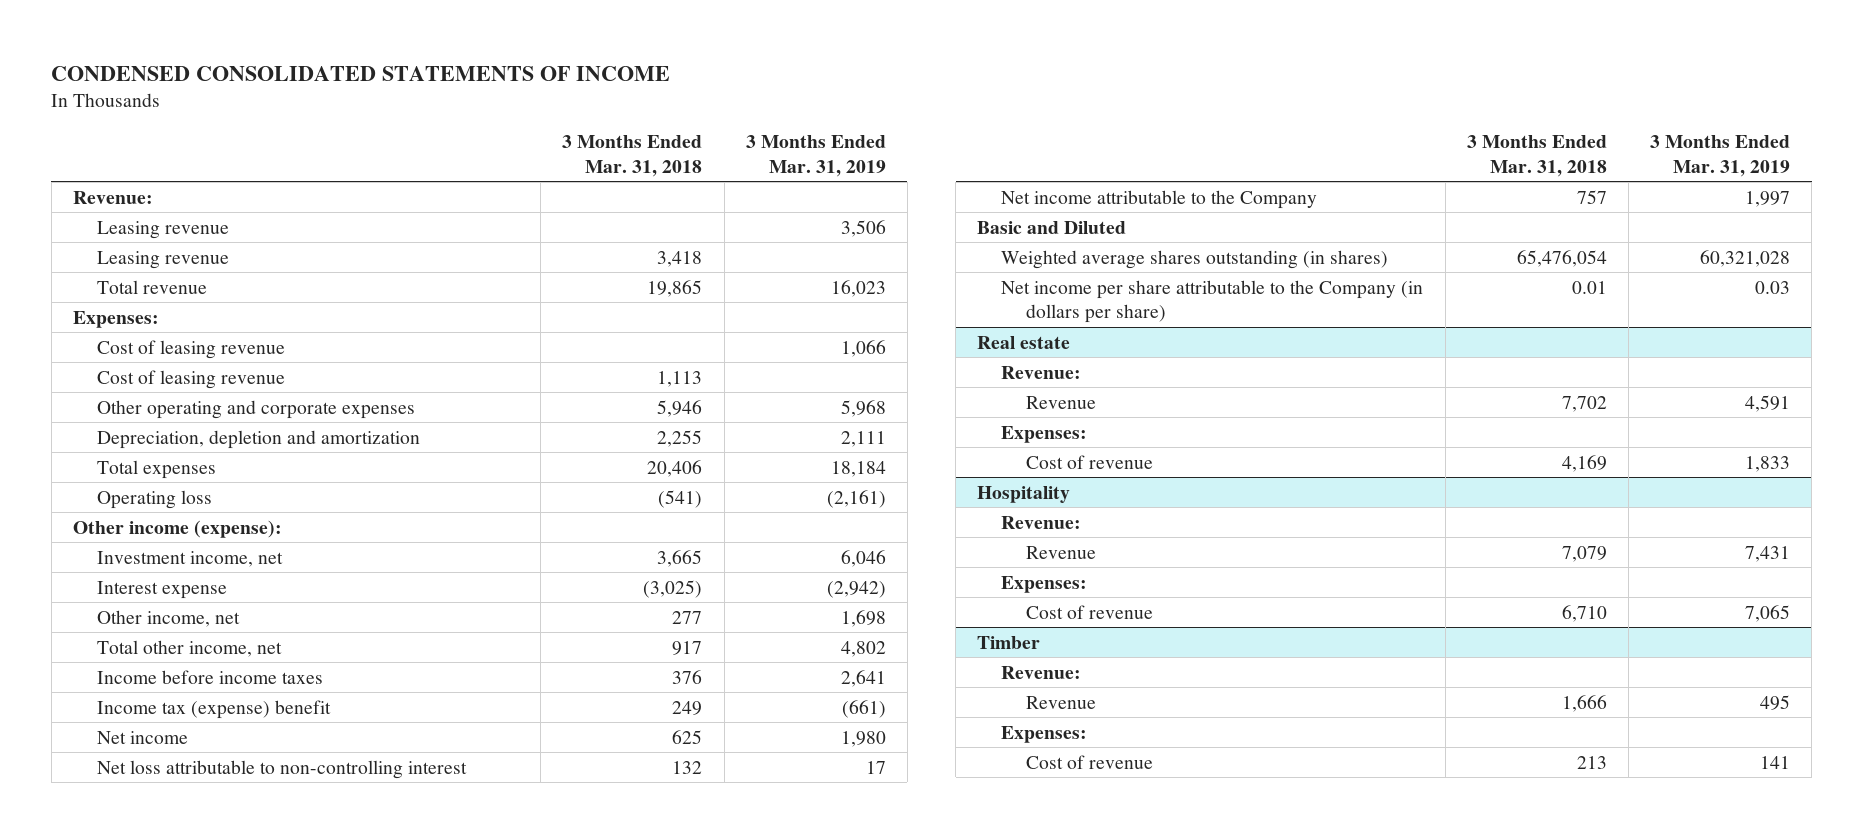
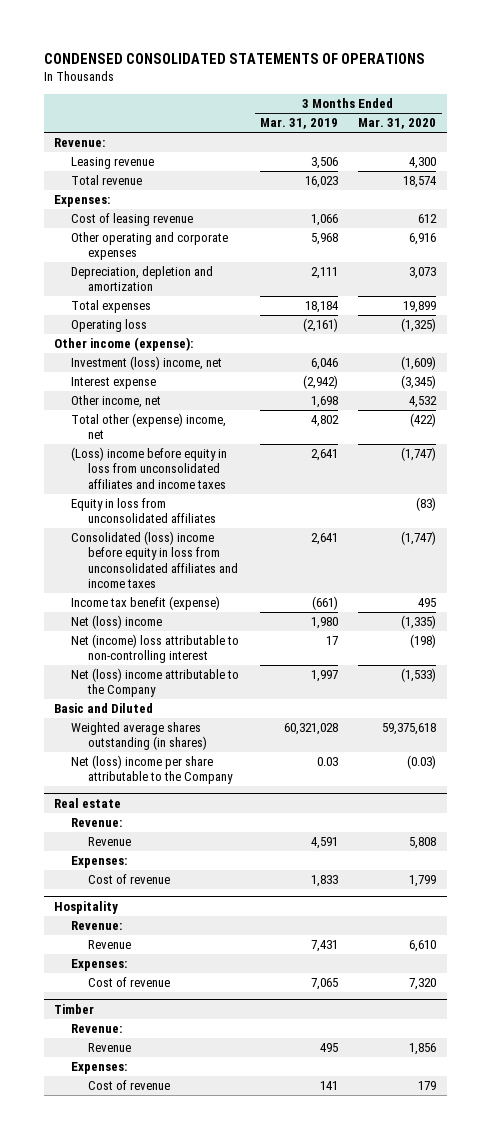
[51,66,671,82] CONDENSED CONSOLIDATED STATEMENTS OF INCOME -> [44,53,426,65] CONDENSED CONSOLIDATED STATEMENTS OF OPERATIONS
[562,135,703,177] 3 Months Ended Mar. 31, 2018 -> none
none -> [358,118,437,130] Mar. 31, 2020
[97,250,230,269] Leasing revenue -> none
[97,369,286,389] Cost of leasing revenue -> none
[97,550,284,567] Investment income, net -> [71,356,223,371] Investment (loss) income, net
[97,639,283,657] Total other income, net -> [71,413,227,440] Total other (expense) income, net
none -> [71,447,228,489] (Loss) income before equity in loss from unconsolidated affiliates and income taxes
none -> [71,498,217,524] Equity in loss from unconsolidated affiliates
[97,669,324,684] Income before income taxes -> [71,531,239,589] Consolidated (loss) income before equity in loss from unconsolidated affiliates and income taxes
[97,699,332,719] Income tax (expense) benefit -> [71,596,221,611] Income tax benefit (expense)
[97,730,189,744] Net income -> [71,615,163,630] Net (loss) income
[97,759,468,779] Net loss attributable to non-controlling interest -> [71,634,240,664] Net (income) loss attributable to non-controlling interest
[1001,189,1318,209] Net income attributable to the Company -> [71,668,240,698] Net (loss) income attributable to the Company
[1001,279,1424,323] Net income per share attributable to the Company (in dollars per share) -> [71,755,234,785] Net (loss) income per share attributable to the Company

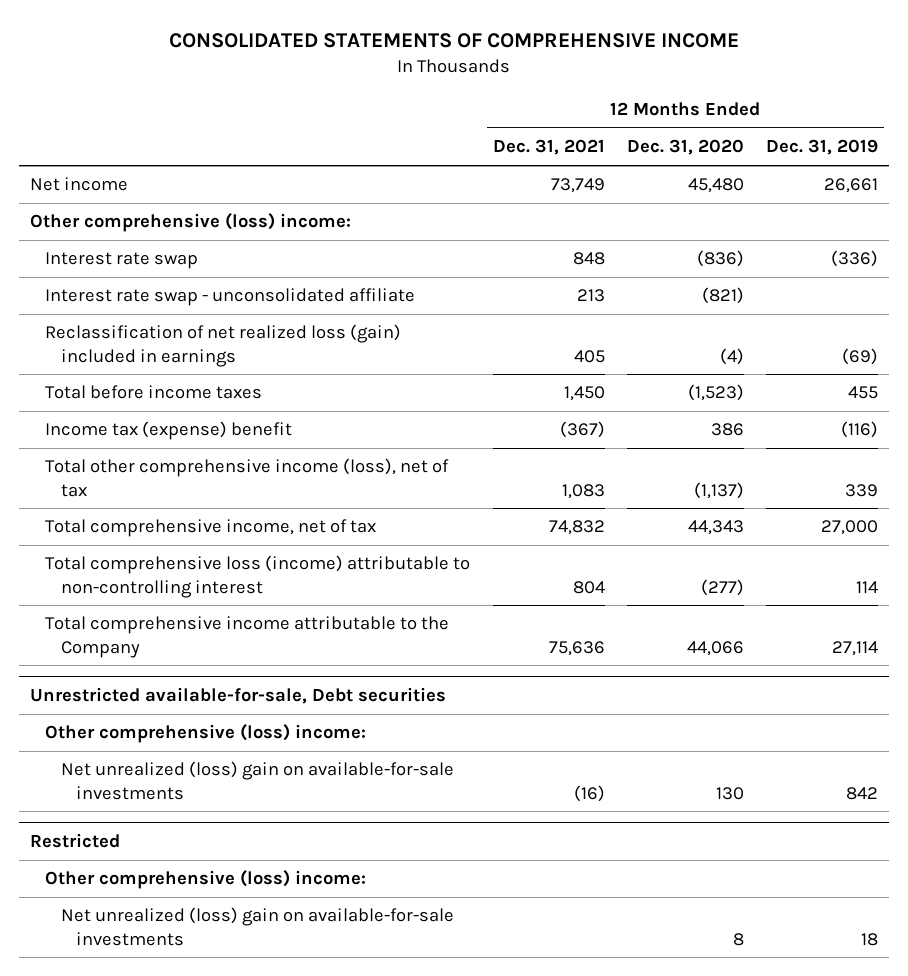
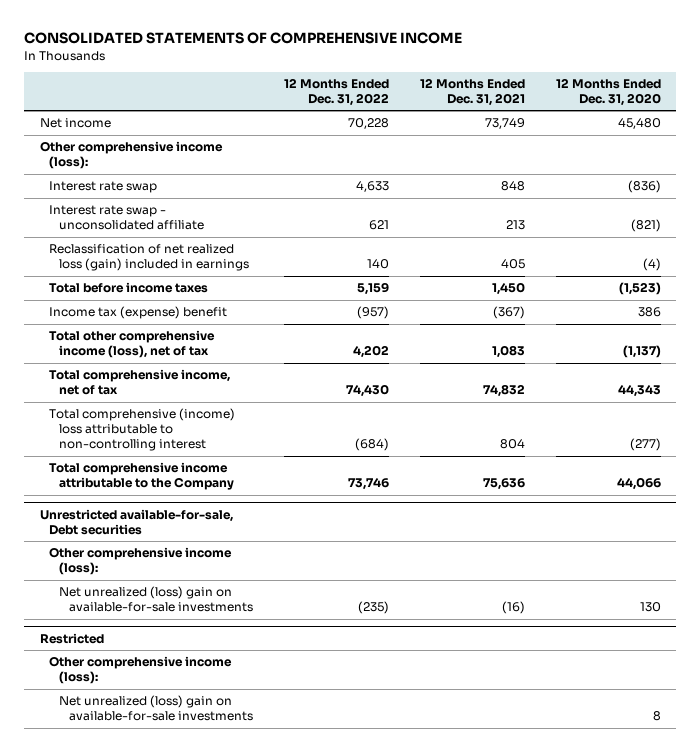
[766,139,879,156] Dec. 31, 2019 -> none
none -> [283,78,389,106] 12 Months Ended Dec. 31, 2022
[29,213,351,233] Other comprehensive (loss) income: -> [39,141,223,170] Other comprehensive income (loss):
[45,555,471,598] Total comprehensive loss (income) attributable to non-controlling interest -> [49,408,236,452] Total comprehensive (income) loss attributable to non-controlling interest
[45,724,367,744] Other comprehensive (loss) income: -> [49,547,233,576] Other comprehensive income (loss):
[45,870,367,890] Other comprehensive (loss) income: -> [49,656,233,685] Other comprehensive income (loss):

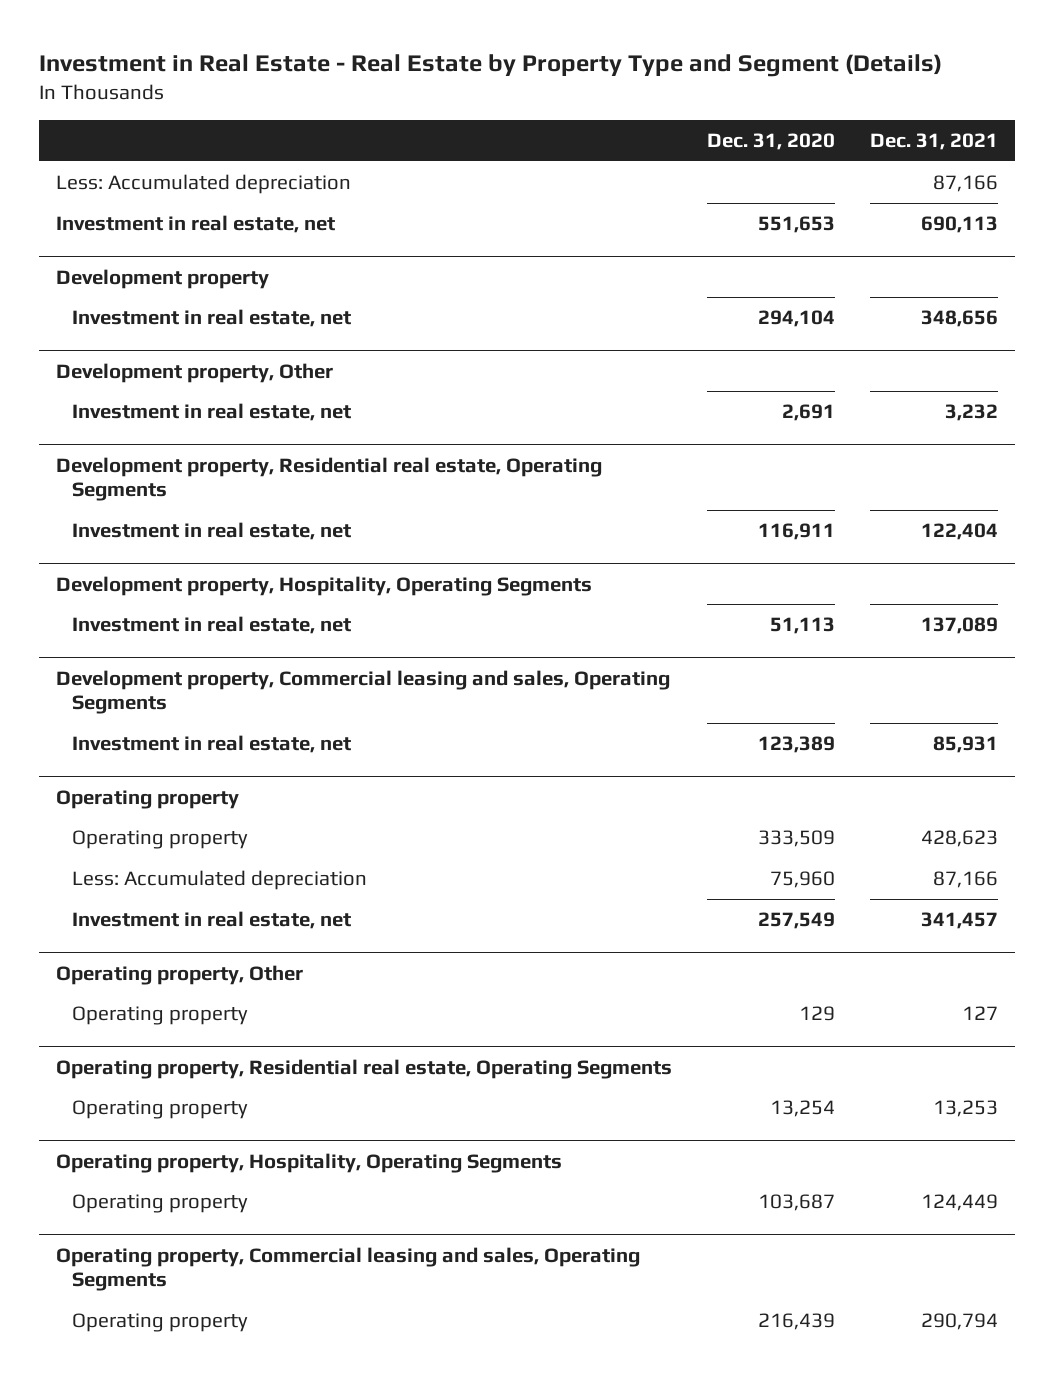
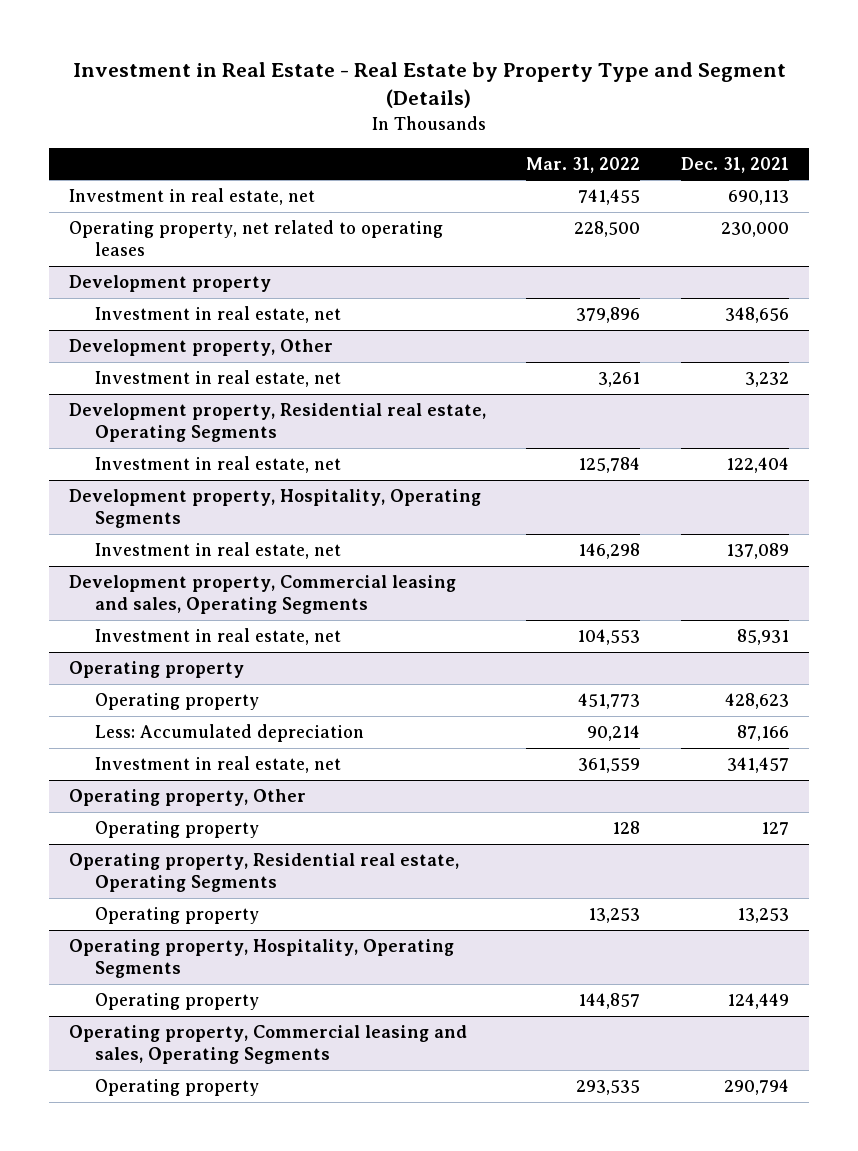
[706,133,835,151] Dec. 31, 2020 -> none
none -> [526,156,641,173] Mar. 31, 2022
[56,174,352,195] Less: Accumulated depreciation -> none
none -> [69,220,444,257] Operating property, net related to operating leases

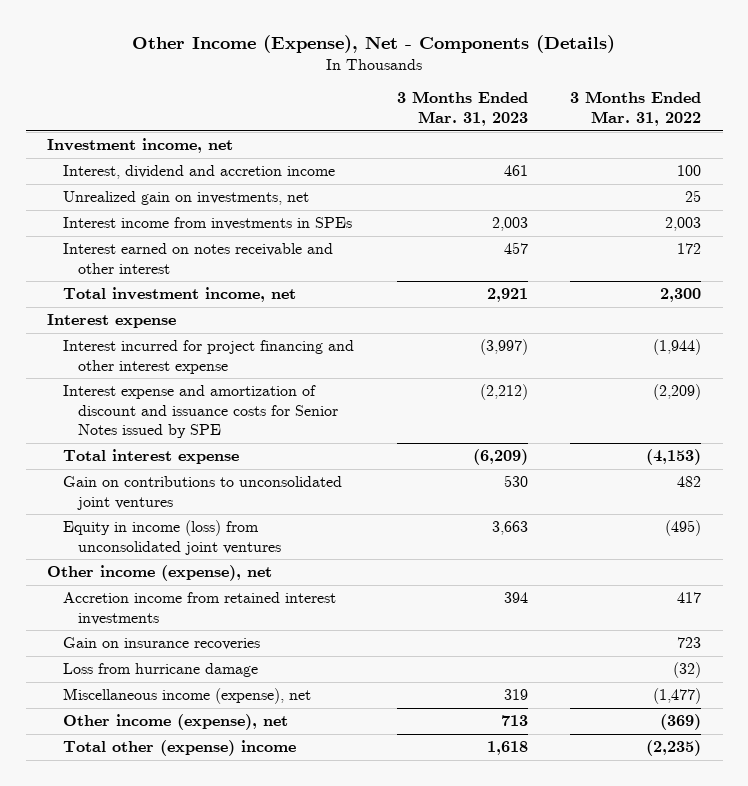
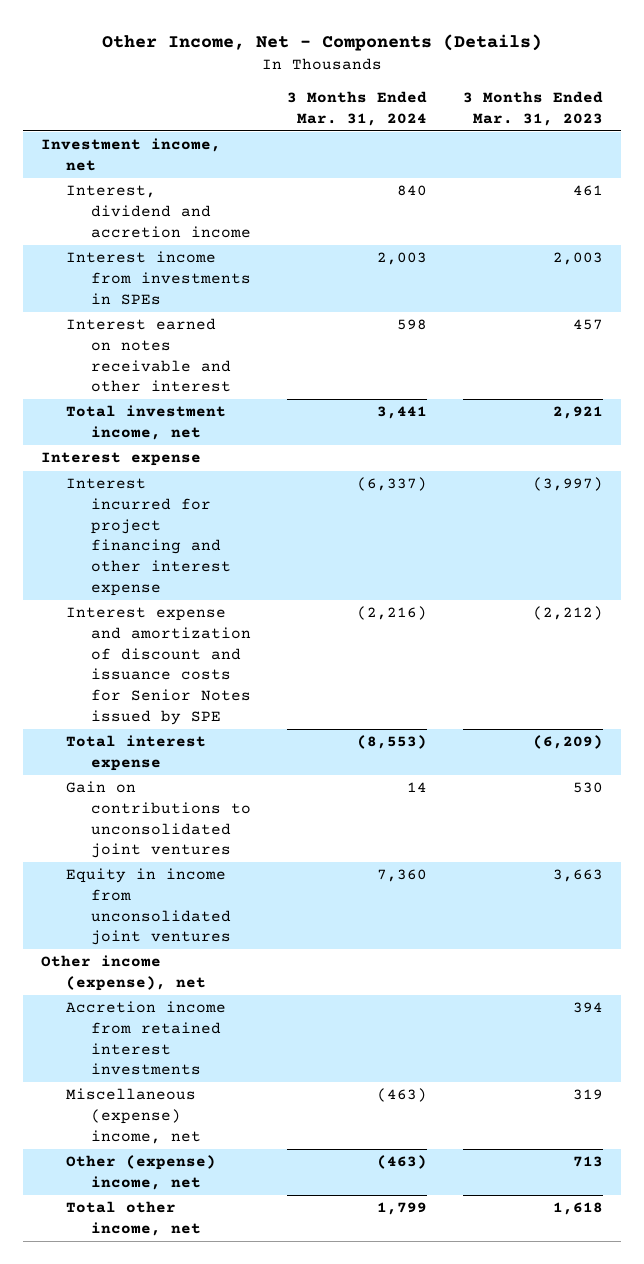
[132,35,616,54] Other Income (Expense), Net - Components (Details) -> [102,34,543,52] Other Income, Net - Components (Details)
[570,91,702,126] 3 Months Ended Mar. 31, 2022 -> none
none -> [287,91,428,126] 3 Months Ended Mar. 31, 2024
[62,191,309,206] Unrealized gain on investments, net -> none
[62,520,282,555] Equity in income (loss) from unconsolidated joint ventures -> [65,868,231,946] Equity in income from unconsolidated joint ventures
[62,637,260,651] Gain on insurance recoveries -> none
[62,663,258,678] Loss from hurricane damage -> none
[62,688,311,705] Miscellaneous income (expense), net -> [65,1088,201,1144] Miscellaneous (expense) income, net
[62,714,288,731] Other income (expense), net -> [65,1155,216,1190] Other (expense) income, net
[62,740,296,757] Total other (expense) income -> [65,1201,201,1236] Total other income, net

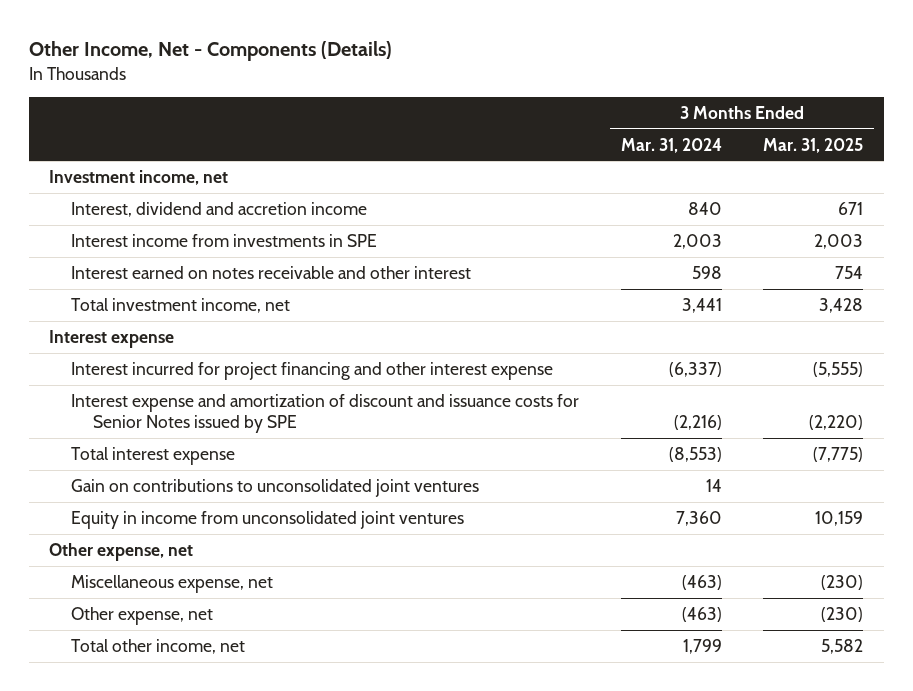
[463,91,604,126] 3 Months Ended Mar. 31, 2023 -> none
none -> [763,137,864,153] Mar. 31, 2025
[65,251,251,305] Interest income from investments in SPEs -> [71,233,378,247] Interest income from investments in SPE
[65,1001,226,1076] Accretion income from retained interest investments -> none
[40,955,206,991] Other income (expense), net -> [49,542,194,561] Other expense, net
[65,1088,201,1144] Miscellaneous (expense) income, net -> [71,574,274,593] Miscellaneous expense, net
[65,1155,216,1190] Other (expense) income, net -> [71,606,214,625] Other expense, net

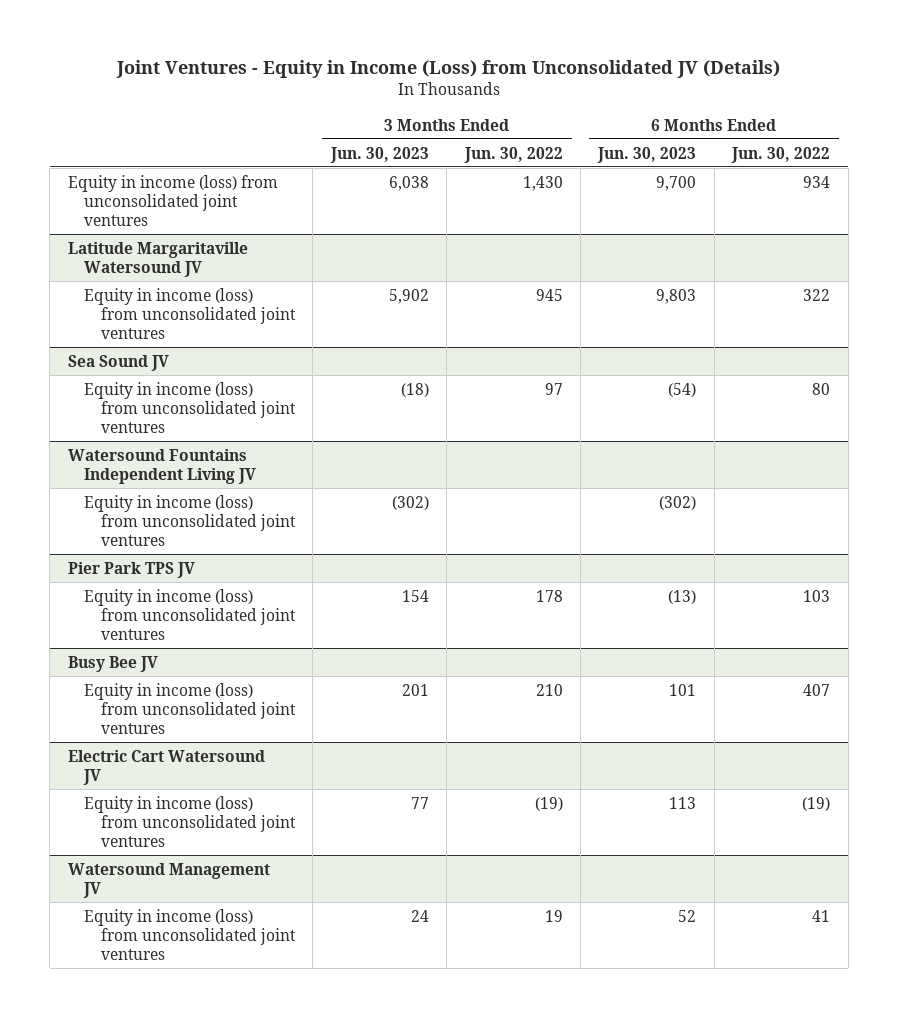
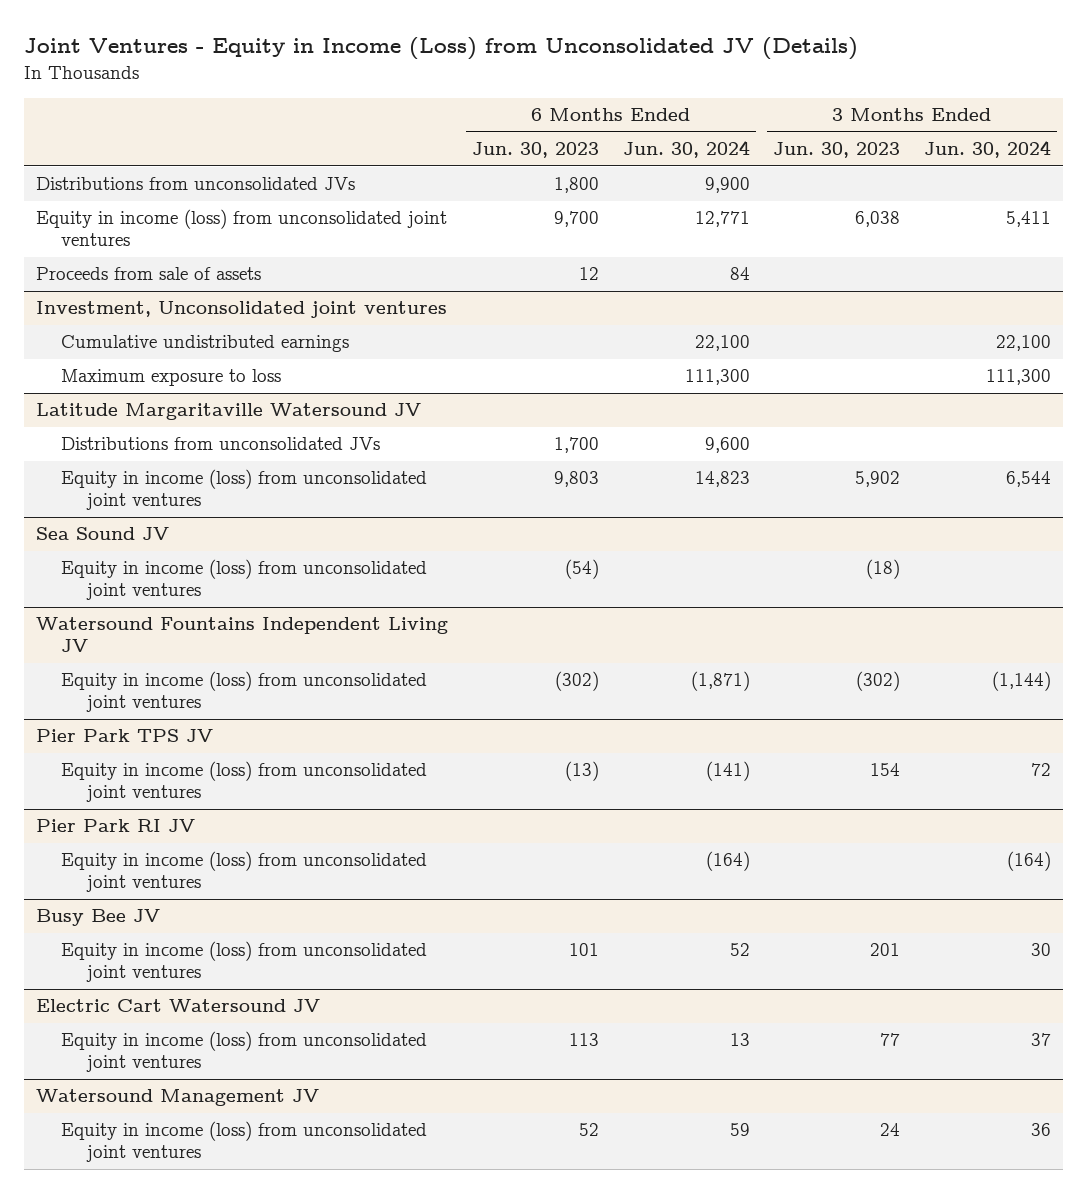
[463,146,563,163] Jun. 30, 2022 -> none
[731,146,831,163] Jun. 30, 2022 -> none
none -> [622,140,750,159] Jun. 30, 2024
none -> [924,140,1052,159] Jun. 30, 2024
none -> [35,177,355,191] Distributions from unconsolidated JVs
none -> [35,267,261,281] Proceeds from sale of assets
none -> [35,301,447,319] Investment, Unconsolidated joint ventures
none -> [61,335,350,353] Cumulative undistributed earnings
none -> [61,369,282,387] Maximum exposure to loss
none -> [61,437,381,451] Distributions from unconsolidated JVs
none -> [35,819,195,833] Pier Park RI JV
none -> [61,851,428,893] Equity in income (loss) from unconsolidated joint ventures

